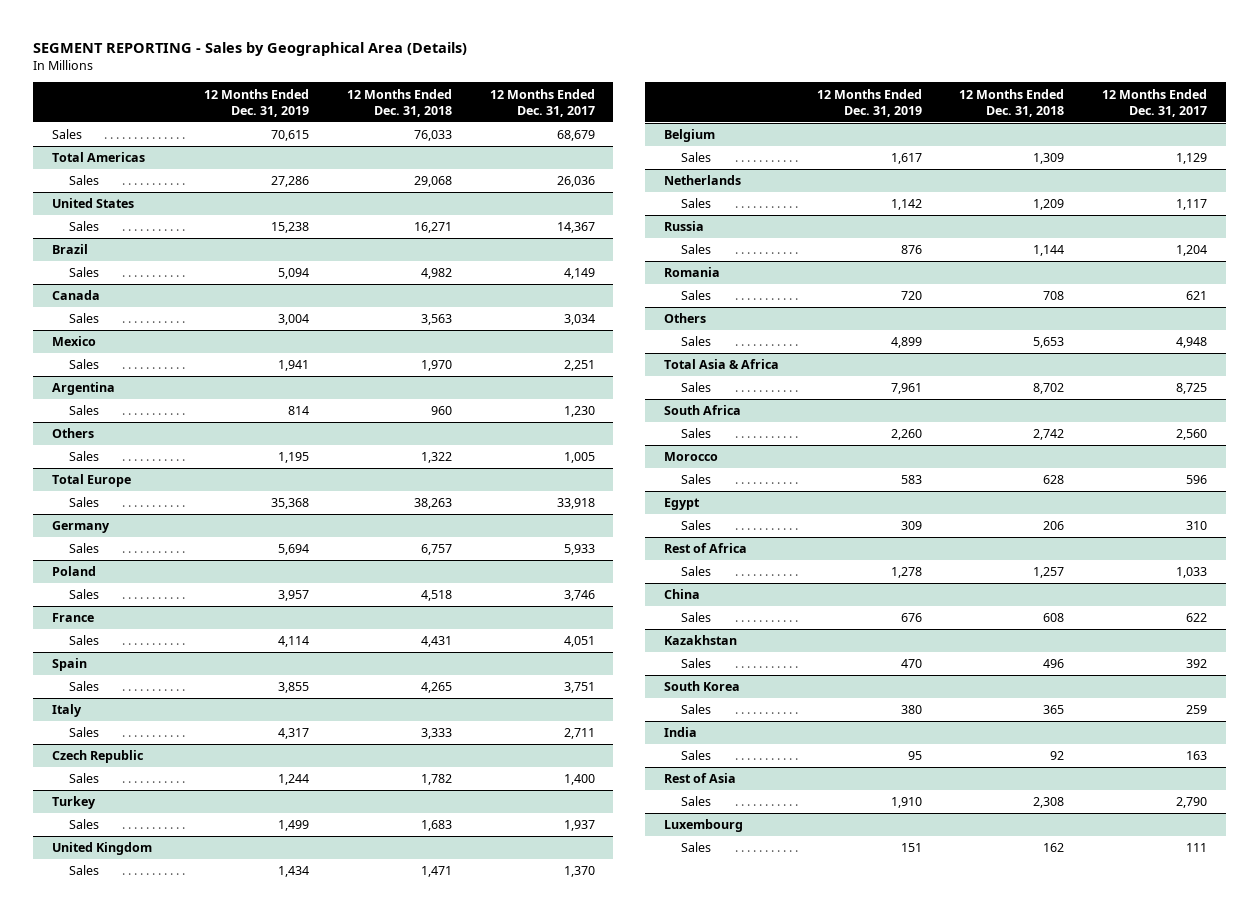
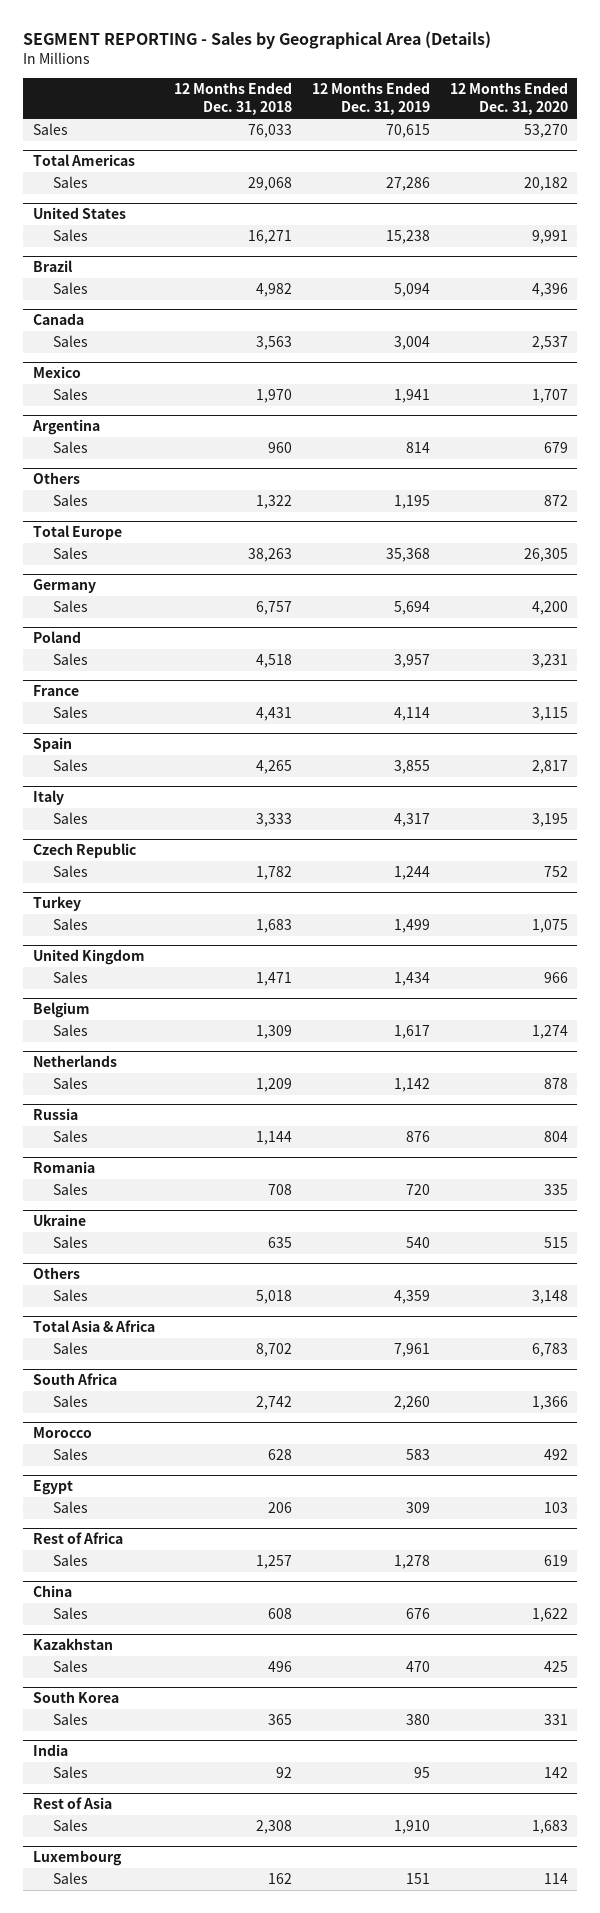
[489,88,595,117] 12 Months Ended Dec. 31, 2017 -> none
none -> [449,82,568,116] 12 Months Ended Dec. 31, 2020
none -> [32,1214,86,1227] Ukraine
none -> [52,1236,88,1249] Sales
[890,337,922,349] 4,899 -> [393,1290,430,1305] 4,359
[1033,337,1065,349] 5,653 -> [256,1290,293,1305] 5,018

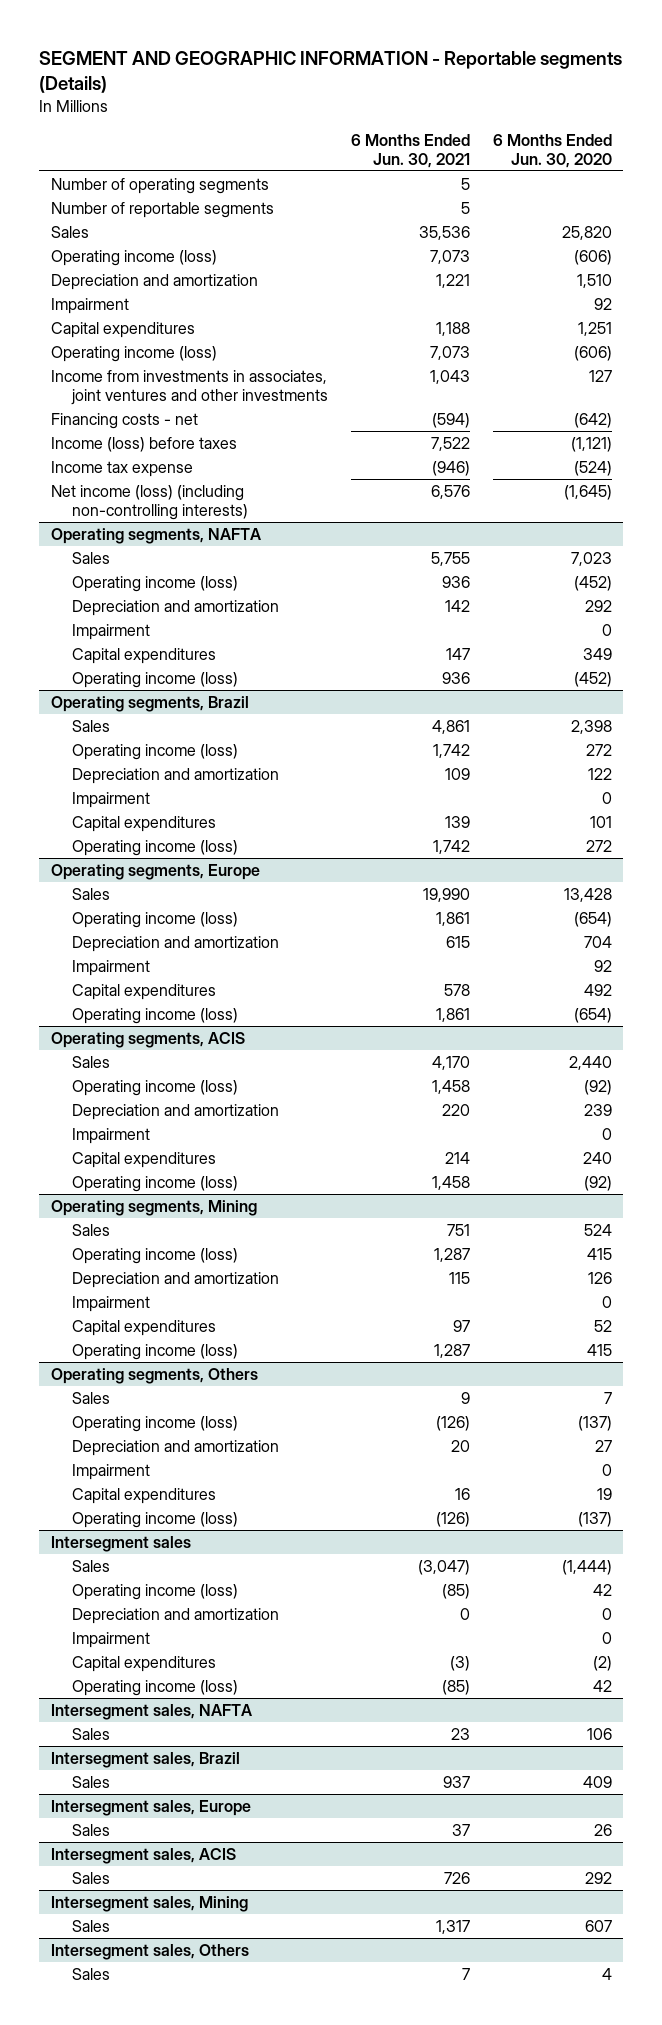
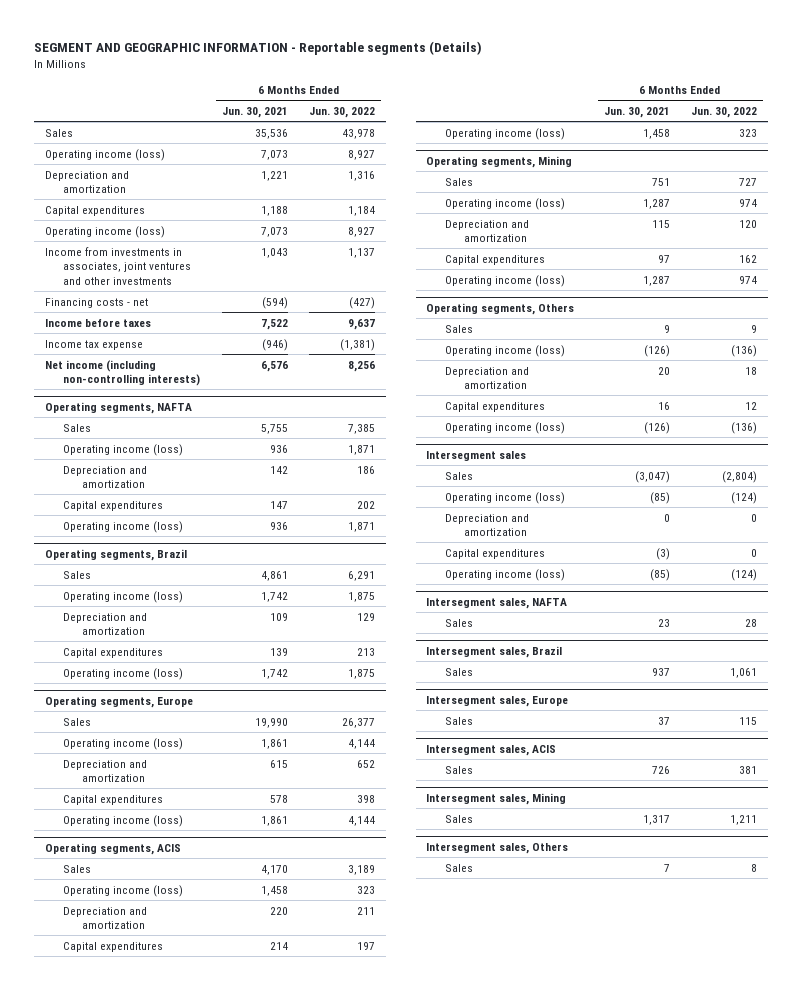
[492,133,612,168] 6 Months Ended Jun. 30, 2020 -> none
none -> [309,107,376,119] Jun. 30, 2022
[50,177,269,194] Number of operating segments -> none
[50,201,274,218] Number of reportable segments -> none
[50,297,129,314] Impairment -> none
[50,436,237,452] Income (loss) before taxes -> [44,318,151,327] Income before taxes
[50,484,248,520] Net income (loss) (including non-controlling interests) -> [44,359,201,387] Net income (including non-controlling interests)
[71,623,150,640] Impairment -> none
[71,791,150,808] Impairment -> none
[71,959,150,976] Impairment -> none
[71,1127,150,1144] Impairment -> none
[71,1295,150,1312] Impairment -> none
[71,1463,150,1480] Impairment -> none
[71,1631,150,1648] Impairment -> none

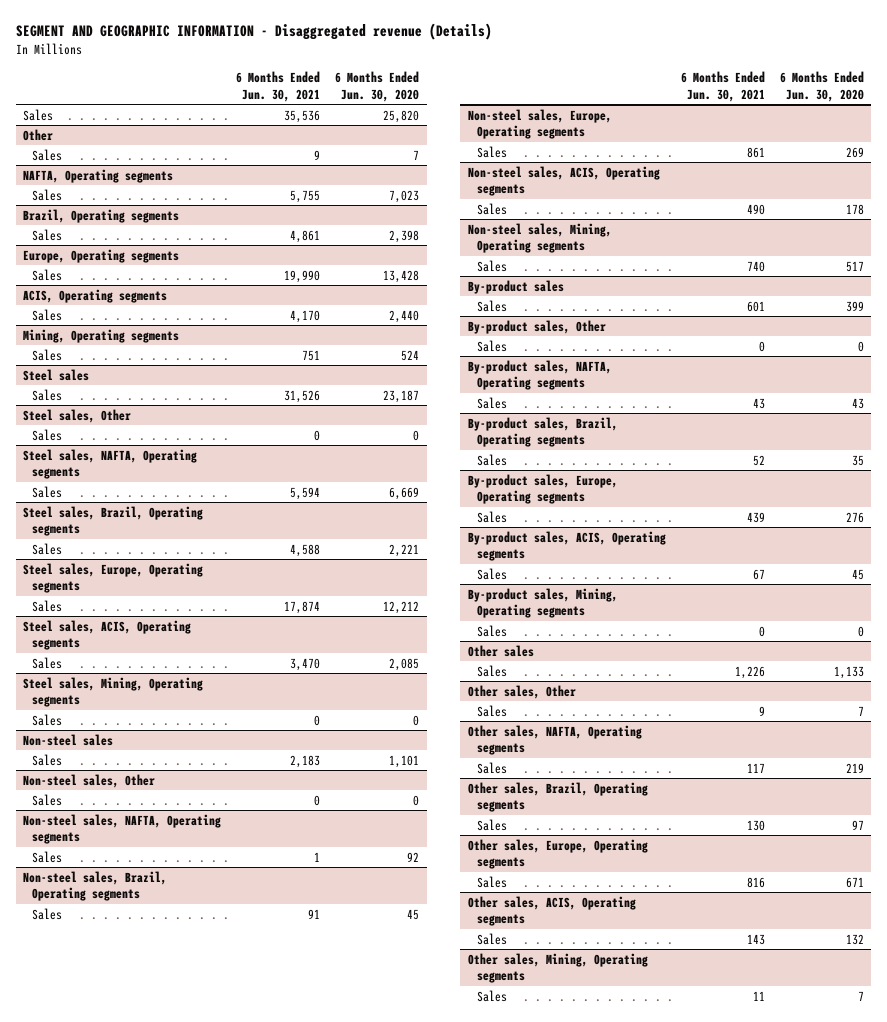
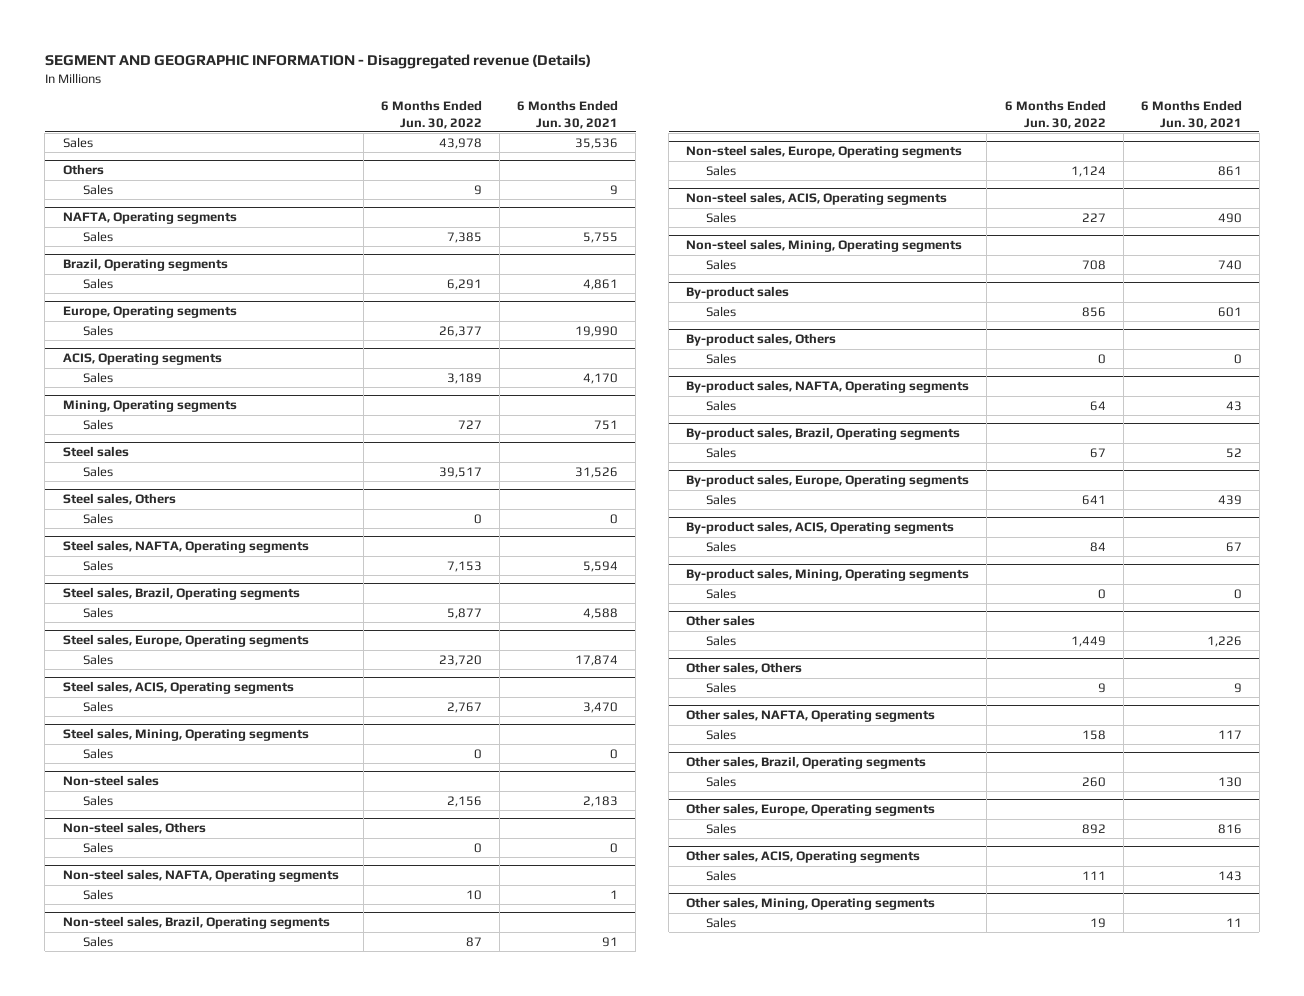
[335,71,420,102] 6 Months Ended Jun. 30, 2020 -> none
none -> [380,100,482,129] 6 Months Ended Jun. 30, 2022
[23,128,54,141] Other -> [62,164,104,176] Others
[23,408,132,423] Steel sales, Other -> [62,493,176,506] Steel sales, Others
[23,773,156,788] Non-steel sales, Other -> [62,822,206,835] Non-steel sales, Others
[467,319,606,334] By-product sales, Other -> [686,333,837,347] By-product sales, Others
[467,684,576,699] Other sales, Other -> [686,662,803,675] Other sales, Others

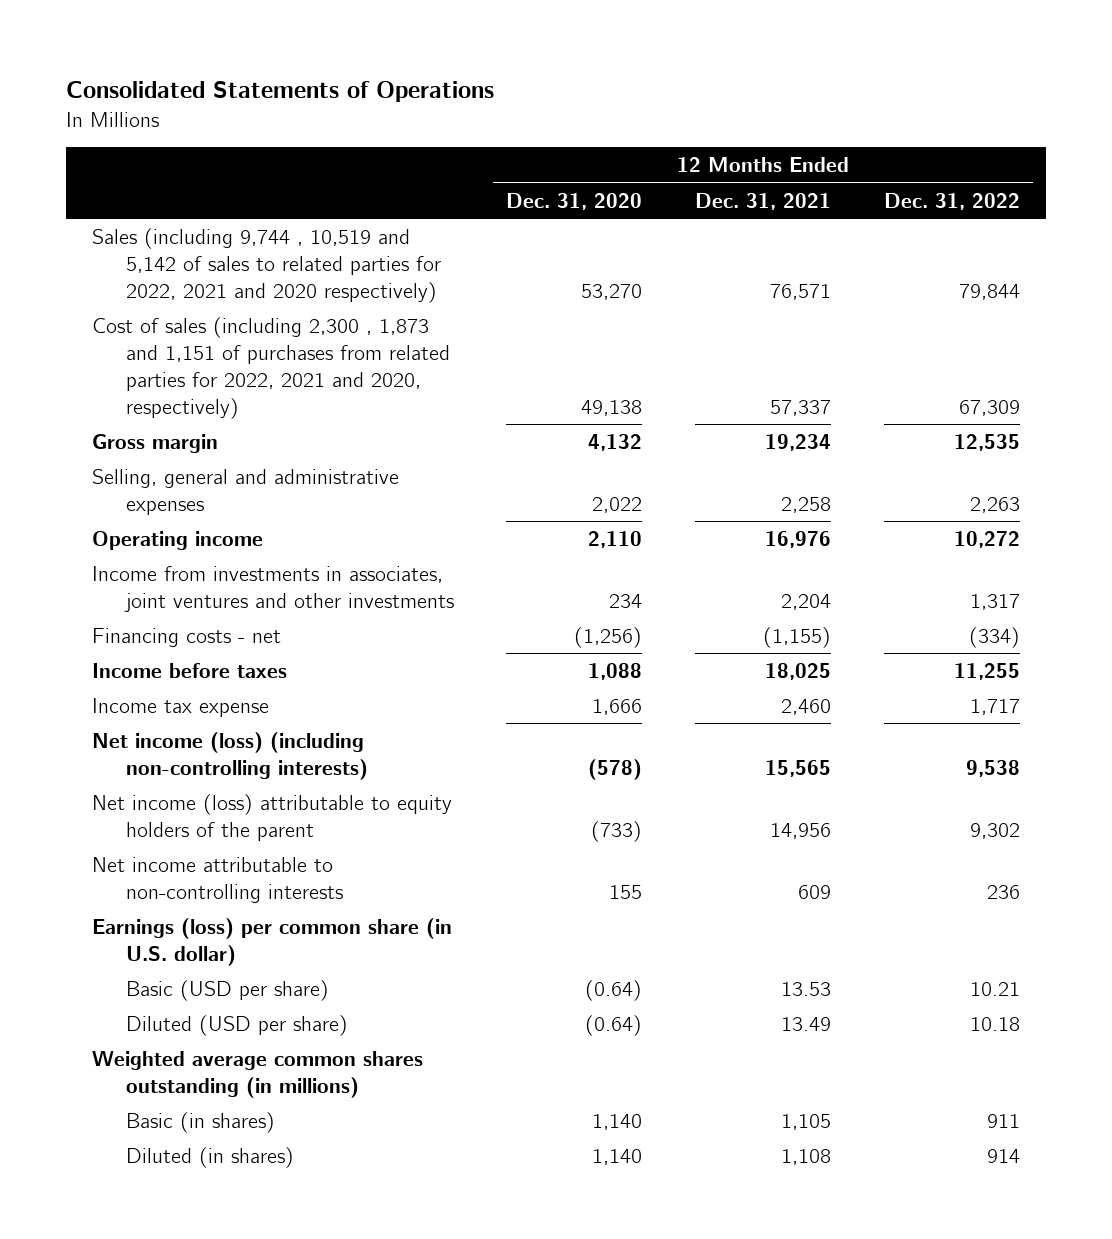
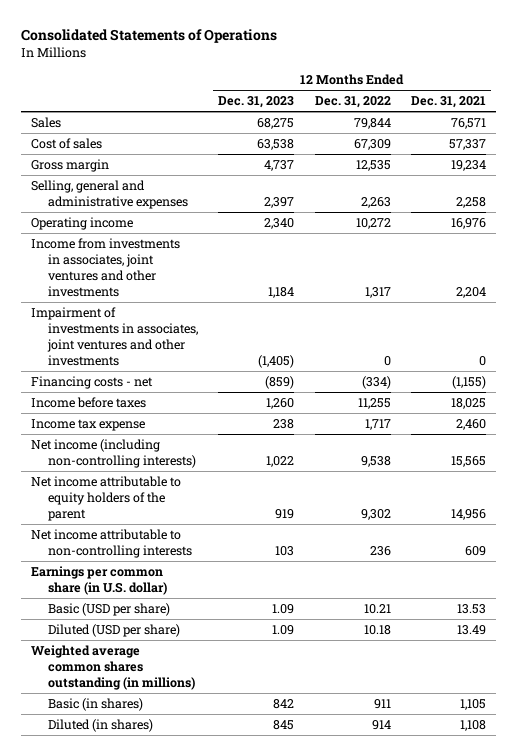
[506,192,643,210] Dec. 31, 2020 -> none
none -> [218,96,295,109] Dec. 31, 2023
[92,227,441,303] Sales (including 9,744 , 10,519 and 5,142 of sales to related parties for 2022, 2021 and 2020 respectively) -> [30,117,61,129] Sales
[92,316,450,419] Cost of sales (including 2,300 , 1,873 and 1,151 of purchases from related parties for 2022, 2021 and 2020, respectively) -> [30,138,102,150] Cost of sales
none -> [30,307,199,366] Impairment of investments in associates, joint ventures and other investments
[92,731,368,780] Net income (loss) (including non-controlling interests) -> [30,439,197,468] Net income (including non-controlling interests)
[92,793,453,841] Net income (loss) attributable to equity holders of the parent -> [30,476,181,521] Net income attributable to equity holders of the parent
[92,917,453,966] Earnings (loss) per common share (in U.S. dollar) -> [30,566,168,595] Earnings per common share (in U.S. dollar)

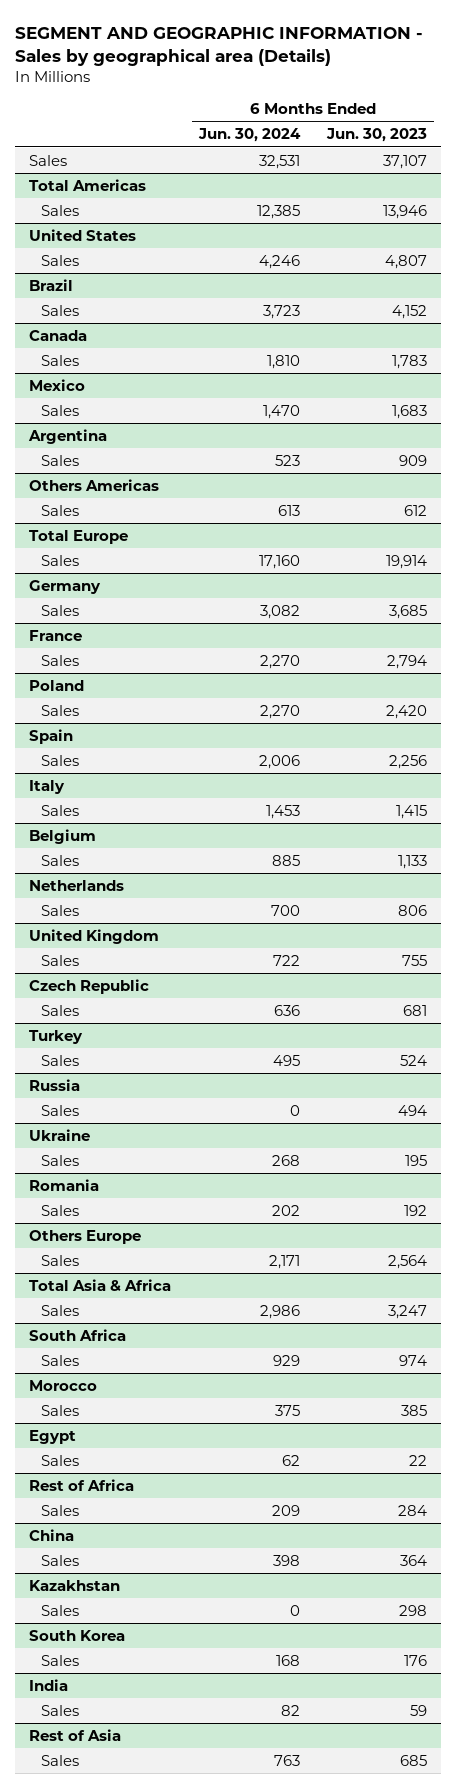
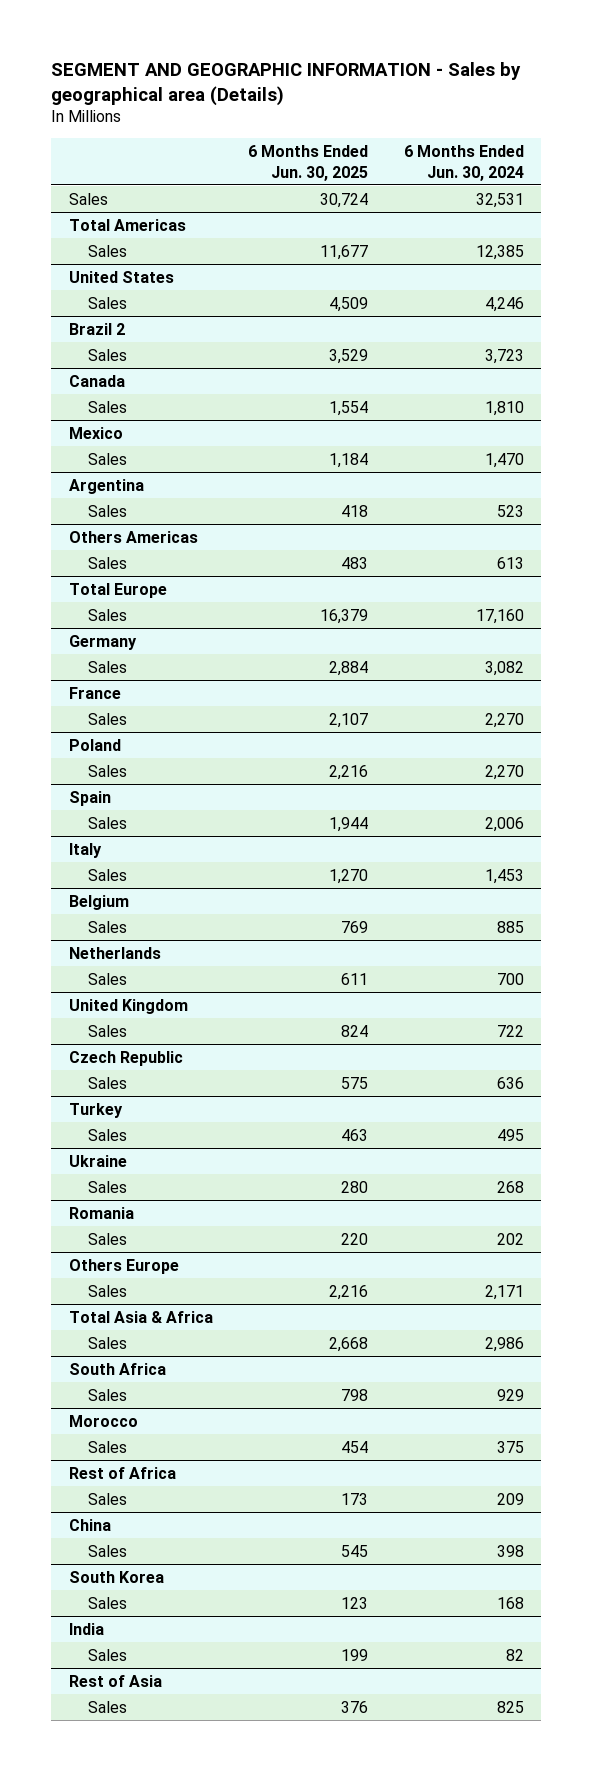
[326,128,428,143] Jun. 30, 2023 -> none
none -> [248,145,369,181] 6 Months Ended Jun. 30, 2025
[29,278,74,291] Brazil -> [68,322,125,335] Brazil 2
[29,1078,81,1091] Russia -> none
[40,1104,79,1116] Sales -> none
[29,1429,77,1444] Egypt -> none
[40,1454,79,1466] Sales -> none
[29,1579,121,1591] Kazakhstan -> none
[40,1604,79,1616] Sales -> none
[273,1754,300,1766] 763 -> [496,1700,524,1713] 825

